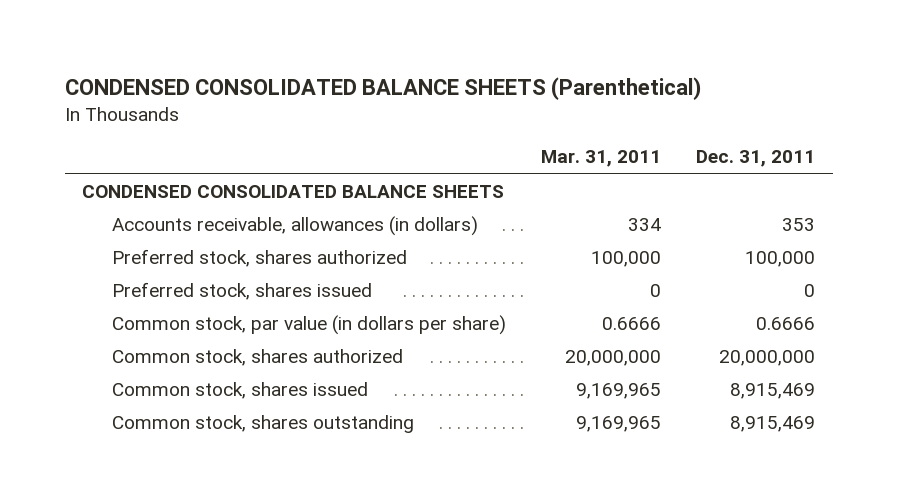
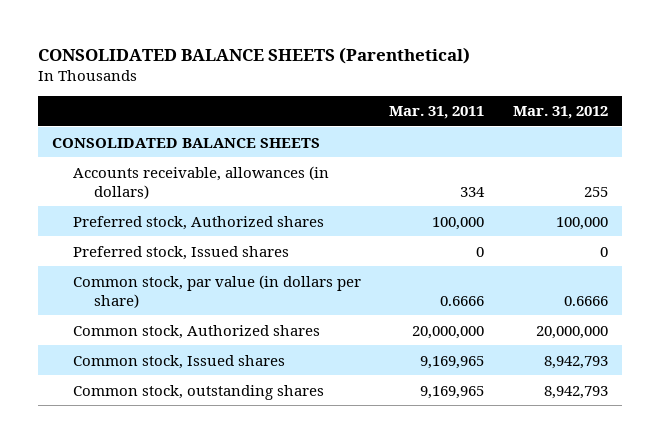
[64,76,701,100] CONDENSED CONSOLIDATED BALANCE SHEETS (Parenthetical) -> [37,46,470,64] CONSOLIDATED BALANCE SHEETS (Parenthetical)
[696,150,816,168] Dec. 31, 2011 -> none
none -> [513,106,609,120] Mar. 31, 2012
[82,184,505,198] CONDENSED CONSOLIDATED BALANCE SHEETS -> [51,137,320,148] CONSOLIDATED BALANCE SHEETS
[112,248,408,267] Preferred stock, shares authorized -> [72,215,324,230] Preferred stock, Authorized shares
[112,281,373,300] Preferred stock, shares issued -> [72,245,289,260] Preferred stock, Issued shares
[112,348,404,366] Common stock, shares authorized -> [72,324,320,339] Common stock, Authorized shares
[112,381,369,399] Common stock, shares issued -> [72,354,285,369] Common stock, Issued shares
[112,414,415,433] Common stock, shares outstanding -> [72,384,324,400] Common stock, outstanding shares

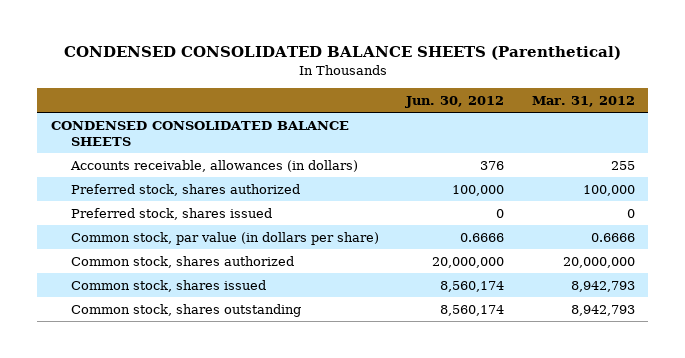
[37,46,470,64] CONSOLIDATED BALANCE SHEETS (Parenthetical) -> [63,46,621,61] CONDENSED CONSOLIDATED BALANCE SHEETS (Parenthetical)
[389,106,485,120] Mar. 31, 2011 -> none
none -> [405,96,505,109] Jun. 30, 2012
[51,137,320,148] CONSOLIDATED BALANCE SHEETS -> [50,120,349,146] CONDENSED CONSOLIDATED BALANCE SHEETS
[72,215,324,230] Preferred stock, Authorized shares -> [70,183,300,196] Preferred stock, shares authorized
[72,245,289,260] Preferred stock, Issued shares -> [70,207,272,220] Preferred stock, shares issued
[72,324,320,339] Common stock, Authorized shares -> [70,255,294,268] Common stock, shares authorized
[72,354,285,369] Common stock, Issued shares -> [70,279,266,292] Common stock, shares issued
[72,384,324,400] Common stock, outstanding shares -> [70,303,301,317] Common stock, shares outstanding

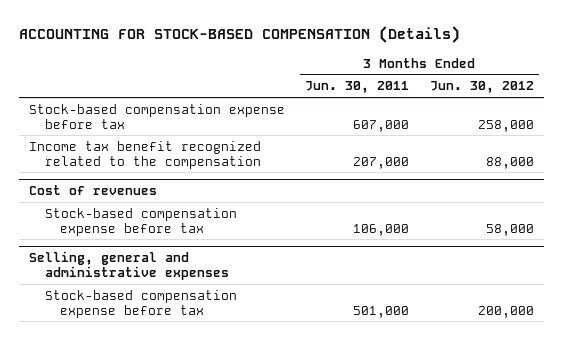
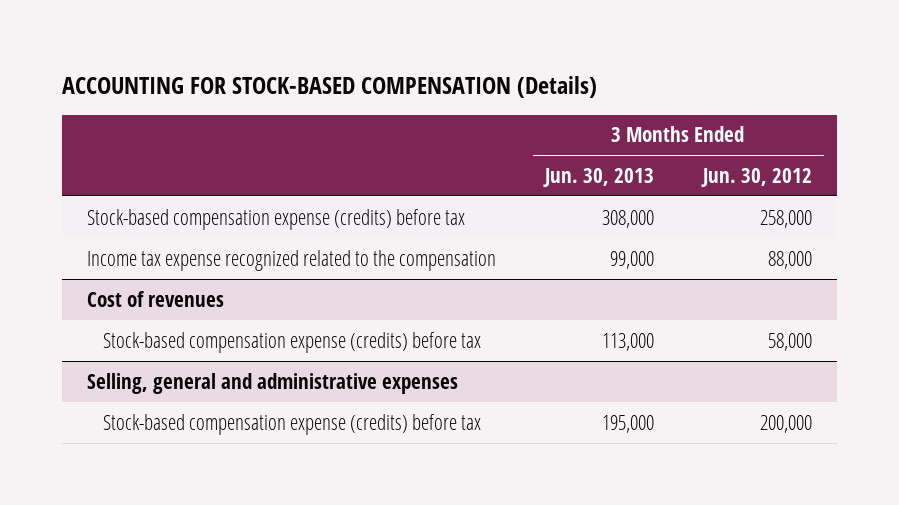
[305,81,410,94] Jun. 30, 2011 -> none
none -> [542,167,654,187] Jun. 30, 2013
[29,103,286,129] Stock-based compensation expense before tax -> [86,208,465,230] Stock-based compensation expense (credits) before tax
[29,140,262,169] Income tax benefit recognized related to the compensation -> [86,249,496,271] Income tax expense recognized related to the compensation
[44,207,237,236] Stock-based compensation expense before tax -> [102,331,481,353] Stock-based compensation expense (credits) before tax
[44,289,237,318] Stock-based compensation expense before tax -> [102,413,481,435] Stock-based compensation expense (credits) before tax

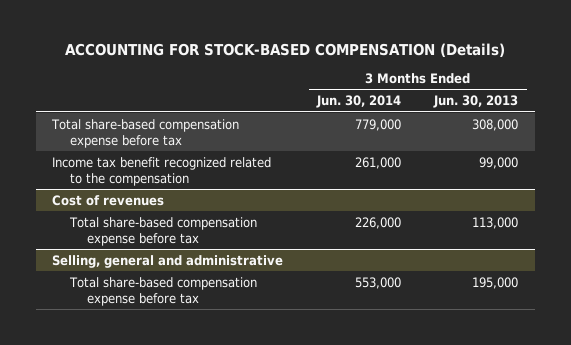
[701,167,813,187] Jun. 30, 2012 -> none
none -> [315,95,401,109] Jun. 30, 2014
[86,208,465,230] Stock-based compensation expense (credits) before tax -> [51,118,240,148] Total share-based compensation expense before tax
[86,249,496,271] Income tax expense recognized related to the compensation -> [52,156,272,186] Income tax benefit recognized related to the compensation
[102,331,481,353] Stock-based compensation expense (credits) before tax -> [68,216,257,246] Total share-based compensation expense before tax
[86,372,458,394] Selling, general and administrative expenses -> [52,254,284,268] Selling, general and administrative
[102,413,481,435] Stock-based compensation expense (credits) before tax -> [68,276,257,306] Total share-based compensation expense before tax

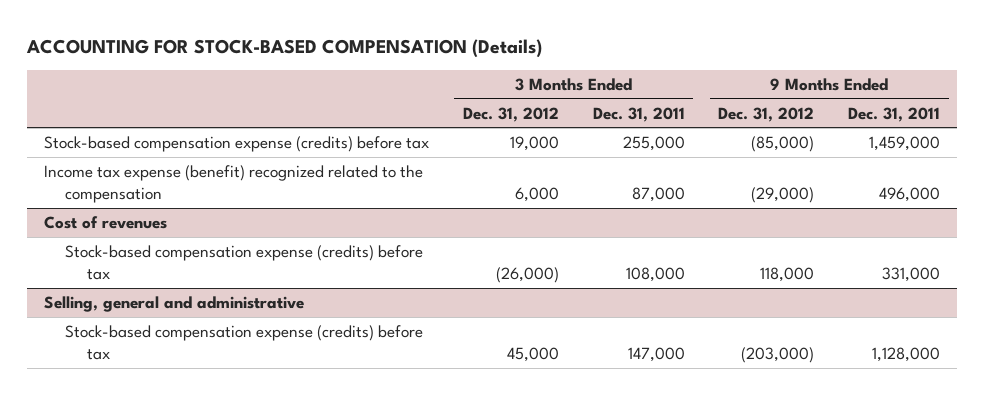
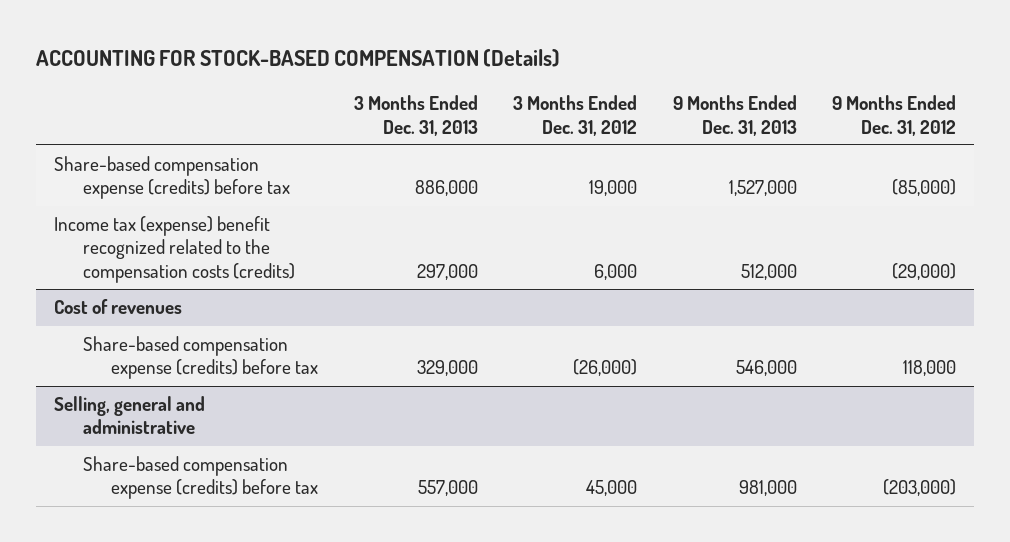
[592,106,685,122] Dec. 31, 2011 -> none
[848,106,941,122] Dec. 31, 2011 -> none
none -> [353,95,478,136] 3 Months Ended Dec. 31, 2013
none -> [672,95,797,136] 9 Months Ended Dec. 31, 2013
[43,135,429,152] Stock-based compensation expense (credits) before tax -> [54,156,290,200] Share-based compensation expense (credits) before tax
[43,164,423,204] Income tax expense (benefit) recognized related to the compensation -> [54,216,295,283] Income tax (expense) benefit recognized related to the compensation costs (credits)
[65,244,424,281] Stock-based compensation expense (credits) before tax -> [82,336,319,380] Share-based compensation expense (credits) before tax
[65,324,424,361] Stock-based compensation expense (credits) before tax -> [82,456,319,500] Share-based compensation expense (credits) before tax

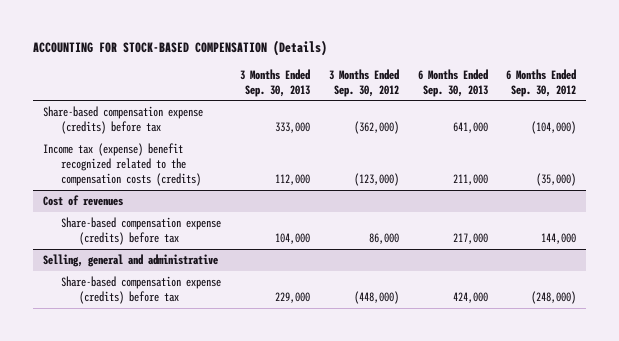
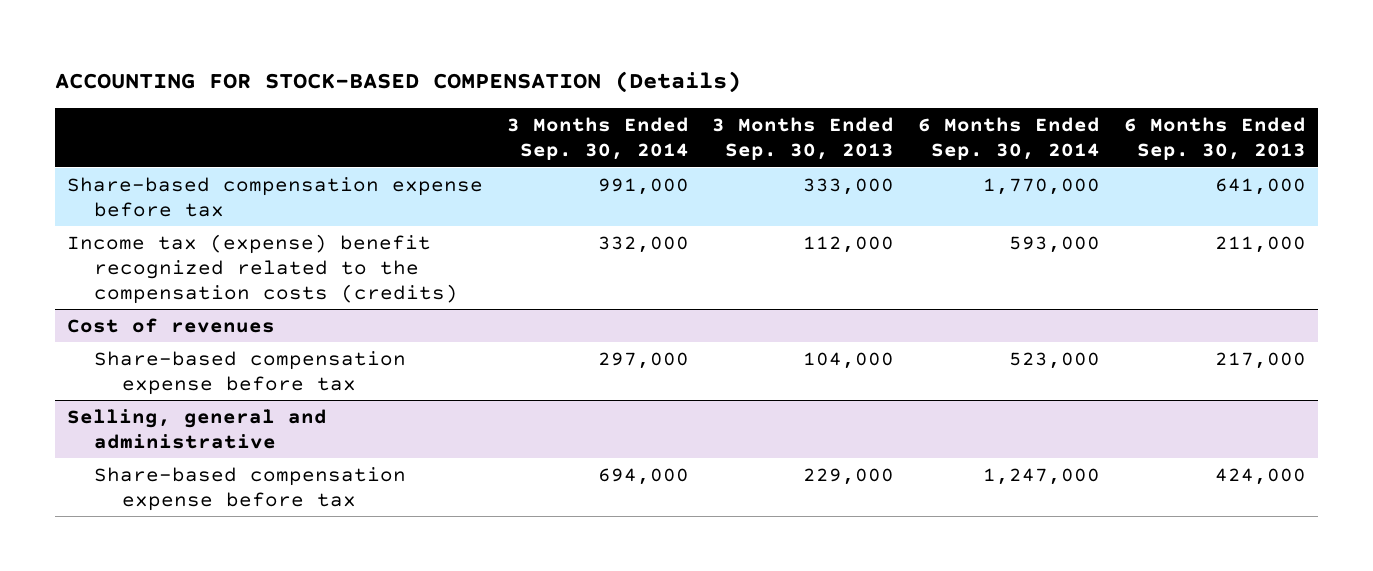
[328,68,399,97] 3 Months Ended Sep. 30, 2012 -> none
[506,68,577,97] 6 Months Ended Sep. 30, 2012 -> none
none -> [506,117,689,161] 3 Months Ended Sep. 30, 2014
none -> [918,117,1101,161] 6 Months Ended Sep. 30, 2014
[42,106,203,134] Share-based compensation expense (credits) before tax -> [66,176,483,217] Share-based compensation expense before tax
[60,217,221,245] Share-based compensation expense (credits) before tax -> [94,350,407,395] Share-based compensation expense before tax
[60,276,221,304] Share-based compensation expense (credits) before tax -> [94,466,407,511] Share-based compensation expense before tax

